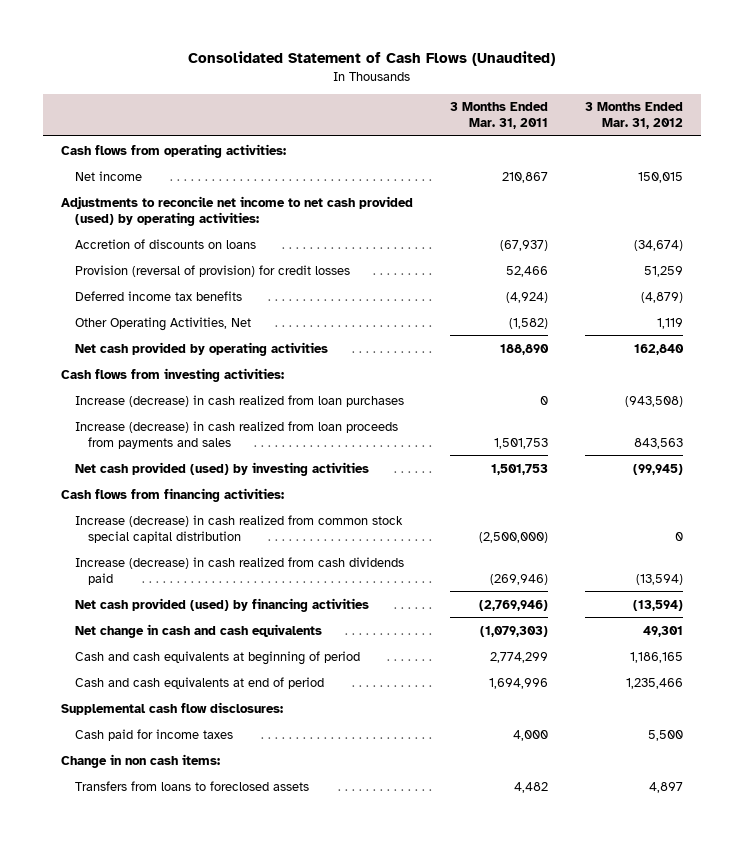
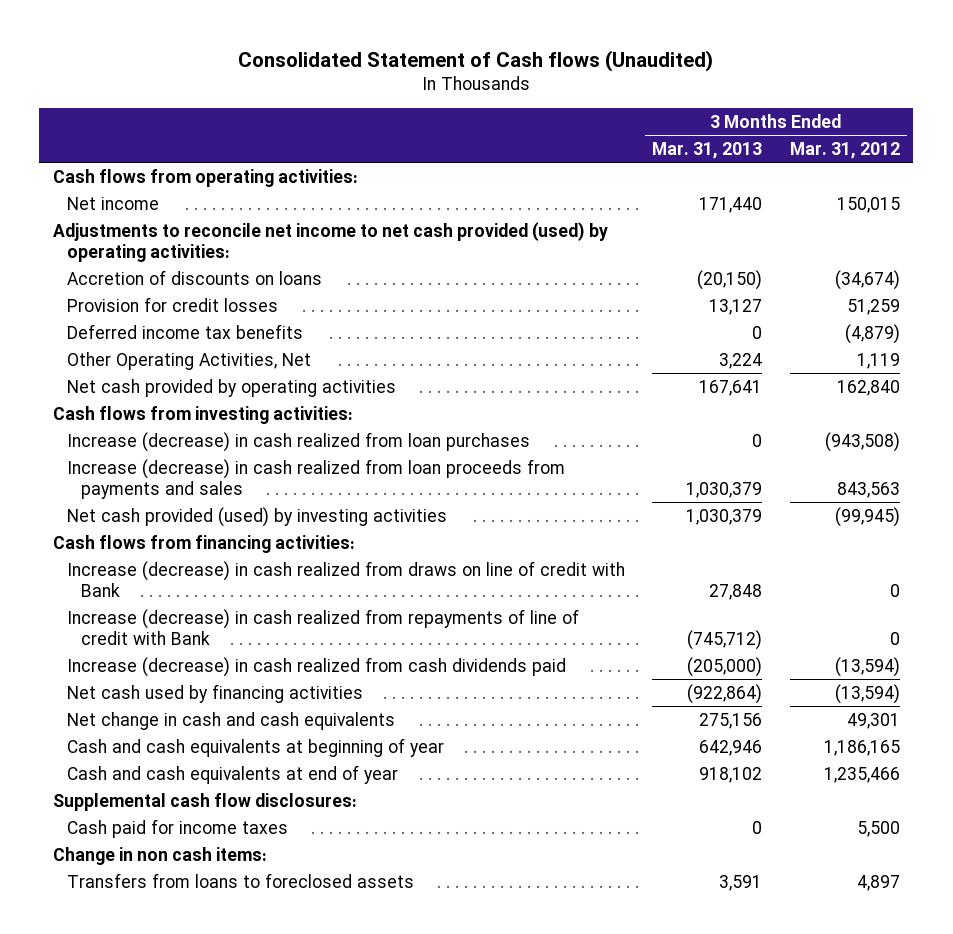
[187,51,555,67] Consolidated Statement of Cash Flows (Unaudited) -> [238,49,714,72] Consolidated Statement of Cash flows (Unaudited)
[449,102,548,130] 3 Months Ended Mar. 31, 2011 -> none
none -> [652,142,763,160] Mar. 31, 2013
[74,264,350,277] Provision (reversal of provision) for credit losses -> [66,296,278,312] Provision for credit losses
[74,514,403,543] Increase (decrease) in cash realized from common stock special capital distribution -> none
none -> [66,560,625,597] Increase (decrease) in cash realized from draws on line of credit with Bank
none -> [66,608,579,645] Increase (decrease) in cash realized from repayments of line of credit with Bank
[74,597,369,612] Net cash provided (used) by financing activities -> [66,683,363,703] Net cash used by financing activities
[74,650,360,665] Cash and cash equivalents at beginning of period -> [66,737,444,757] Cash and cash equivalents at beginning of year
[74,676,324,689] Cash and cash equivalents at end of period -> [66,764,398,784] Cash and cash equivalents at end of year

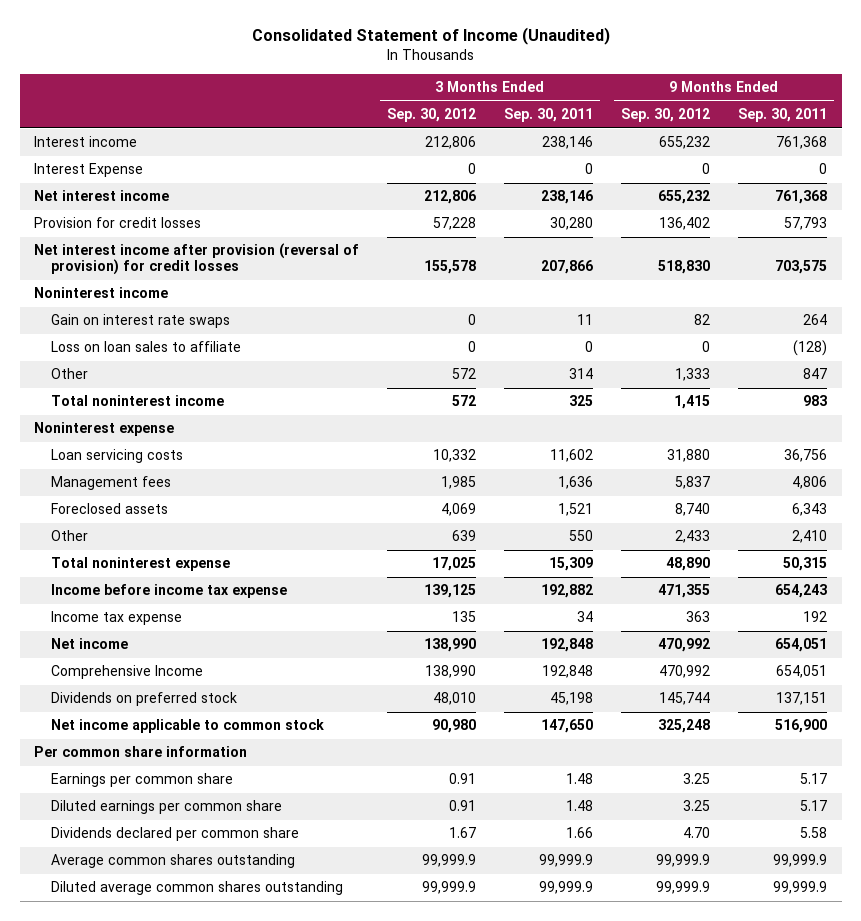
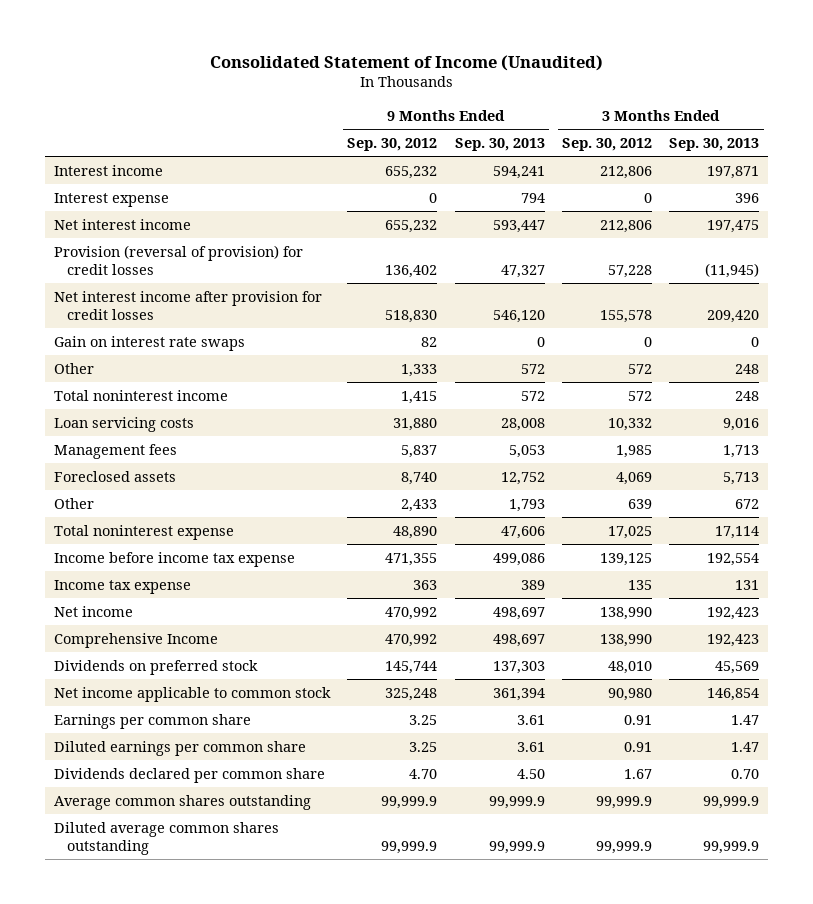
[504,107,594,122] Sep. 30, 2011 -> none
[738,107,828,122] Sep. 30, 2011 -> none
none -> [454,137,545,151] Sep. 30, 2013
none -> [669,137,760,151] Sep. 30, 2013
[33,163,143,178] Interest Expense -> [53,192,169,207] Interest expense
[33,287,168,299] Noninterest income -> none
[33,217,201,229] Provision for credit losses -> [53,244,303,276] Provision (reversal of provision) for credit losses
[33,243,359,276] Net interest income after provision (reversal of provision) for credit losses -> [53,290,322,321] Net interest income after provision for credit losses
[51,341,242,353] Loss on loan sales to affiliate -> none
[33,422,174,437] Noninterest expense -> none
[33,746,247,758] Per common share information -> none

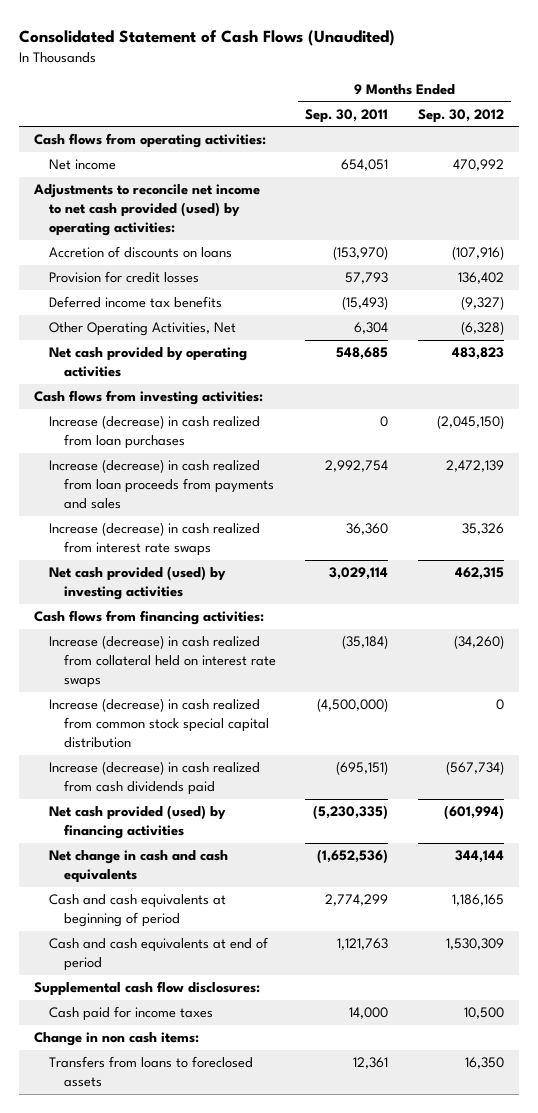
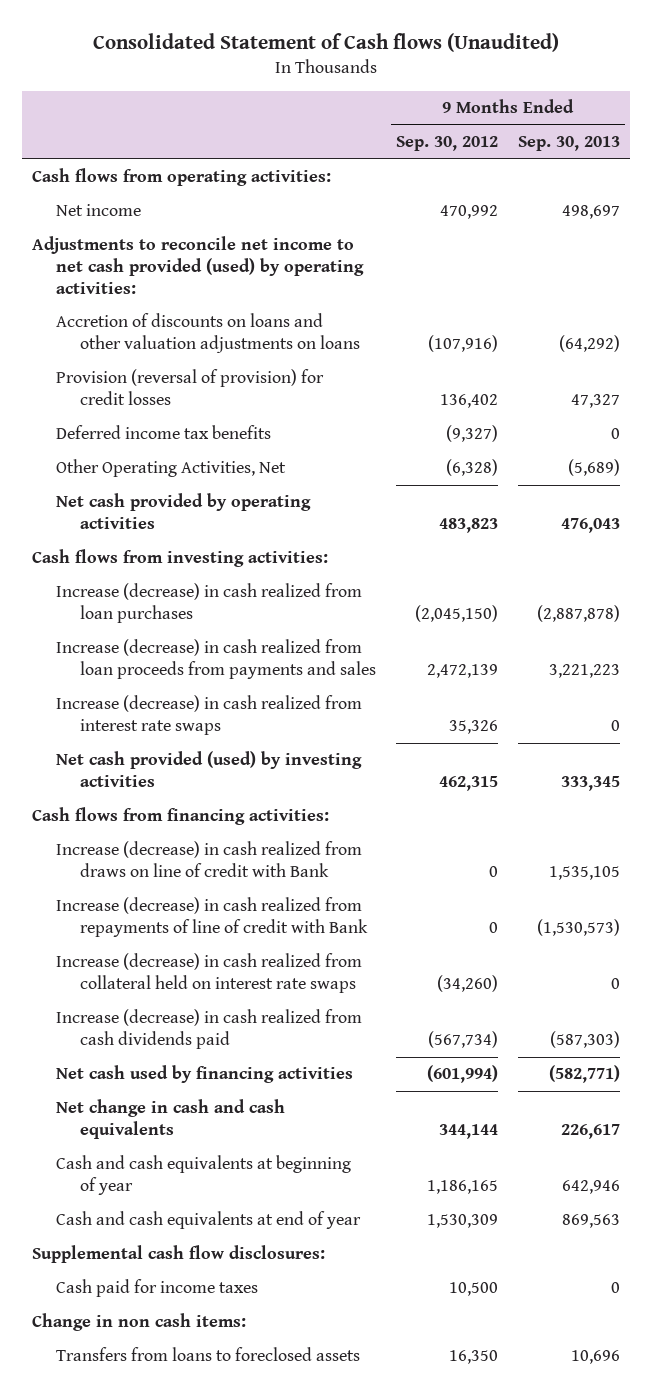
[19,30,396,47] Consolidated Statement of Cash Flows (Unaudited) -> [92,33,559,53] Consolidated Statement of Cash flows (Unaudited)
[305,108,389,123] Sep. 30, 2011 -> none
none -> [517,136,620,152] Sep. 30, 2013
[48,246,232,259] Accretion of discounts on loans -> [55,313,360,354] Accretion of discounts on loans and other valuation adjustments on loans
[48,271,199,284] Provision for credit losses -> [55,369,324,406] Provision (reversal of provision) for credit losses
none -> [55,841,362,878] Increase (decrease) in cash realized from draws on line of credit with Bank
none -> [55,897,368,938] Increase (decrease) in cash realized from repayments of line of credit with Bank
[48,698,269,749] Increase (decrease) in cash realized from common stock special capital distribution -> none
[48,805,226,840] Net cash provided (used) by financing activities -> [55,1065,353,1084] Net cash used by financing activities
[48,894,226,928] Cash and cash equivalents at beginning of period -> [55,1155,351,1196] Cash and cash equivalents at beginning of year
[48,937,268,972] Cash and cash equivalents at end of period -> [55,1211,361,1230] Cash and cash equivalents at end of year

